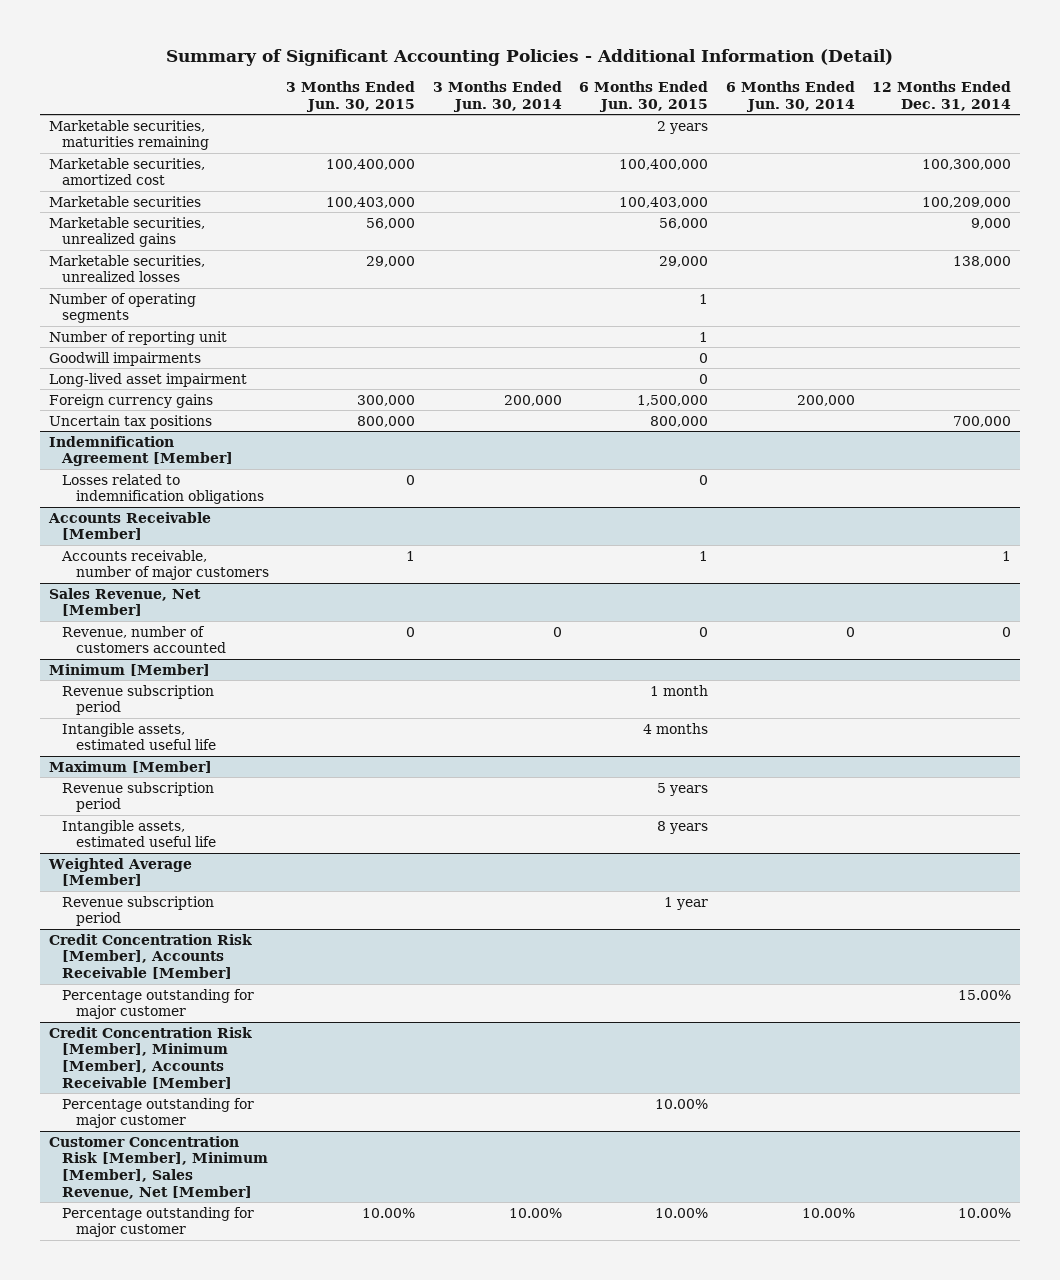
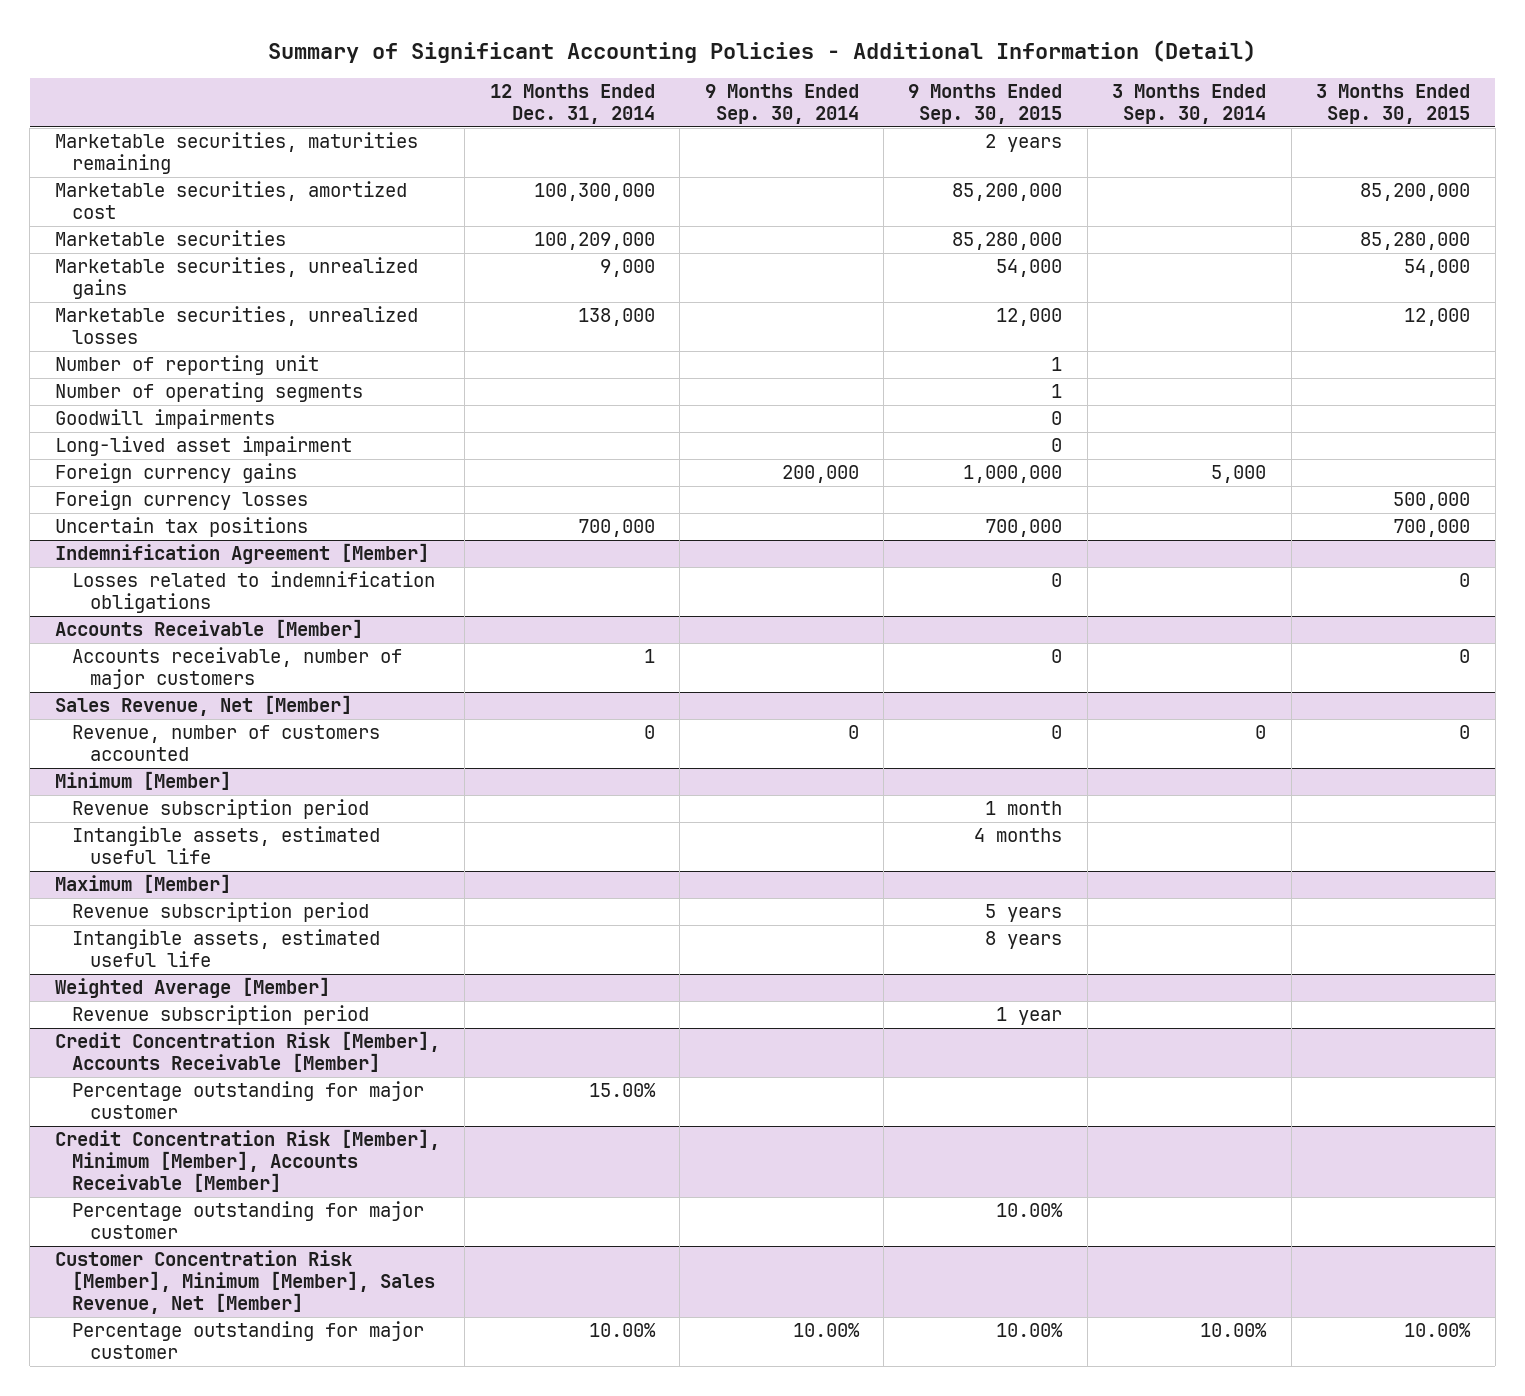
[286,81,416,112] 3 Months Ended Jun. 30, 2015 -> none
[432,81,562,112] 3 Months Ended Jun. 30, 2014 -> none
[579,81,709,112] 6 Months Ended Jun. 30, 2015 -> none
[725,81,855,112] 6 Months Ended Jun. 30, 2014 -> none
none -> [704,84,859,125] 9 Months Ended Sep. 30, 2014
none -> [908,84,1063,125] 9 Months Ended Sep. 30, 2015
none -> [1112,84,1267,125] 3 Months Ended Sep. 30, 2014
none -> [1316,84,1471,125] 3 Months Ended Sep. 30, 2015
[48,292,196,324] Number of operating segments -> [54,382,363,403] Number of operating segments
none -> [54,490,308,511] Foreign currency losses

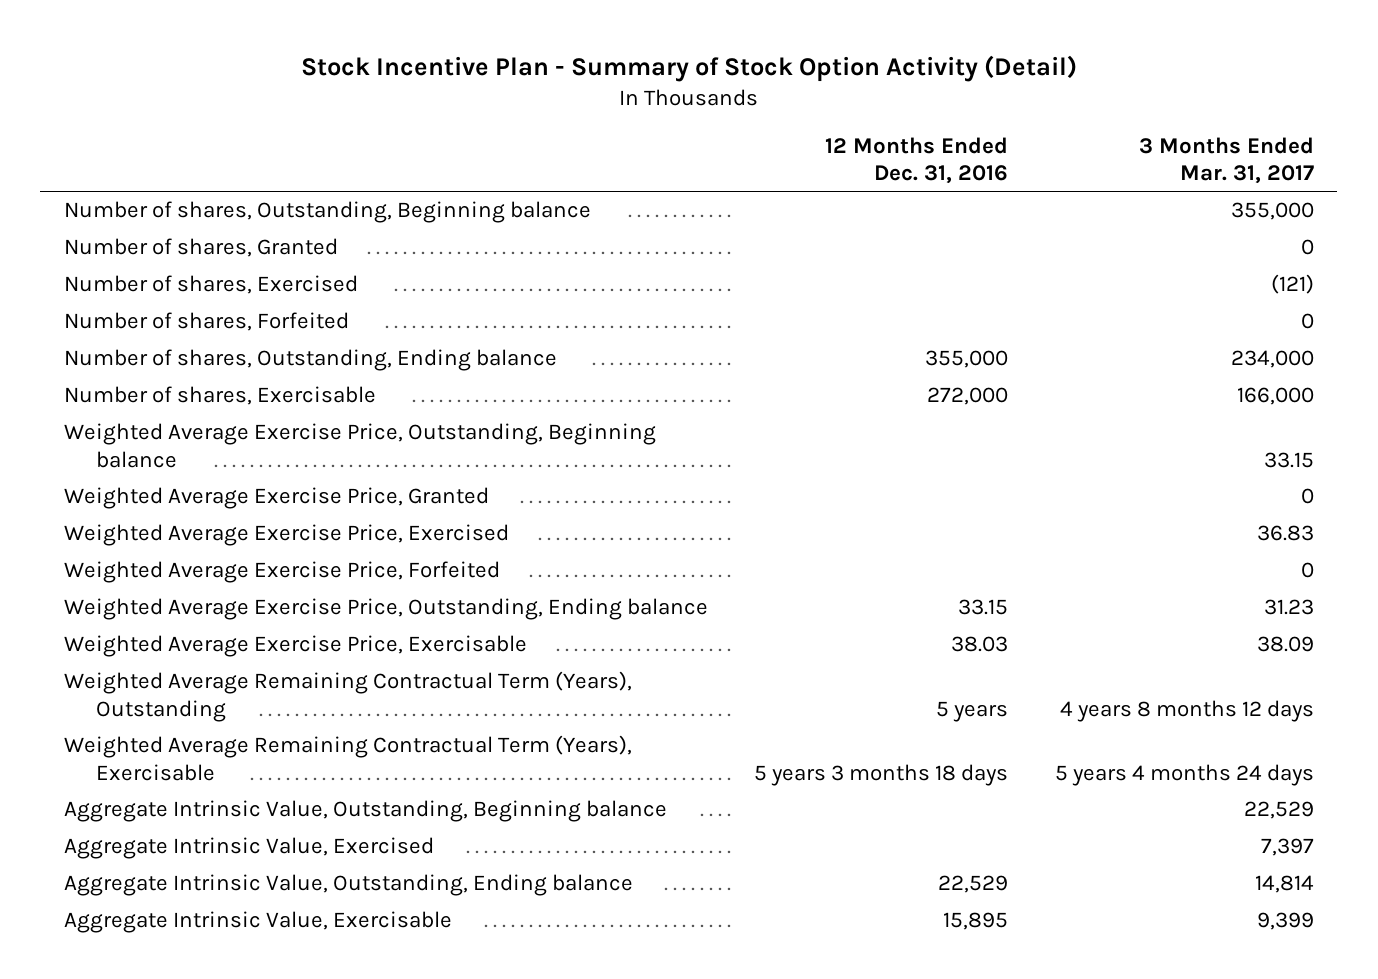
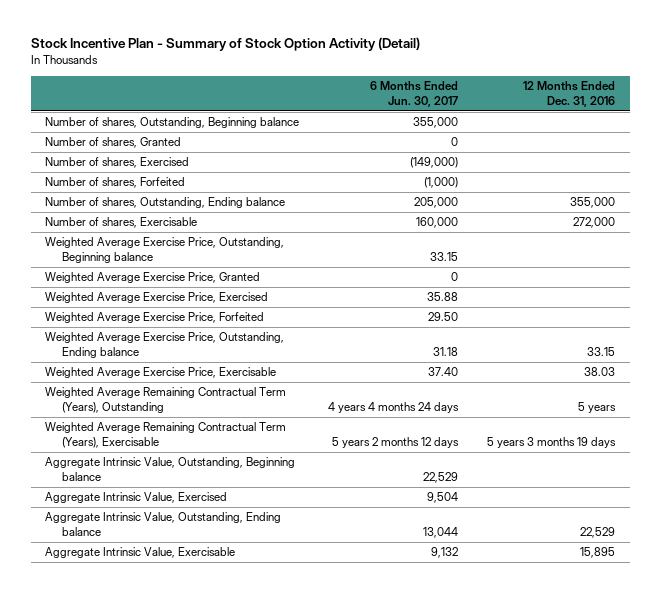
[1138,136,1314,185] 3 Months Ended Mar. 31, 2017 -> none
none -> [370,80,459,107] 6 Months Ended Jun. 30, 2017
[754,763,1009,786] 5 years 3 months 18 days -> [487,437,617,449] 5 years 3 months 19 days

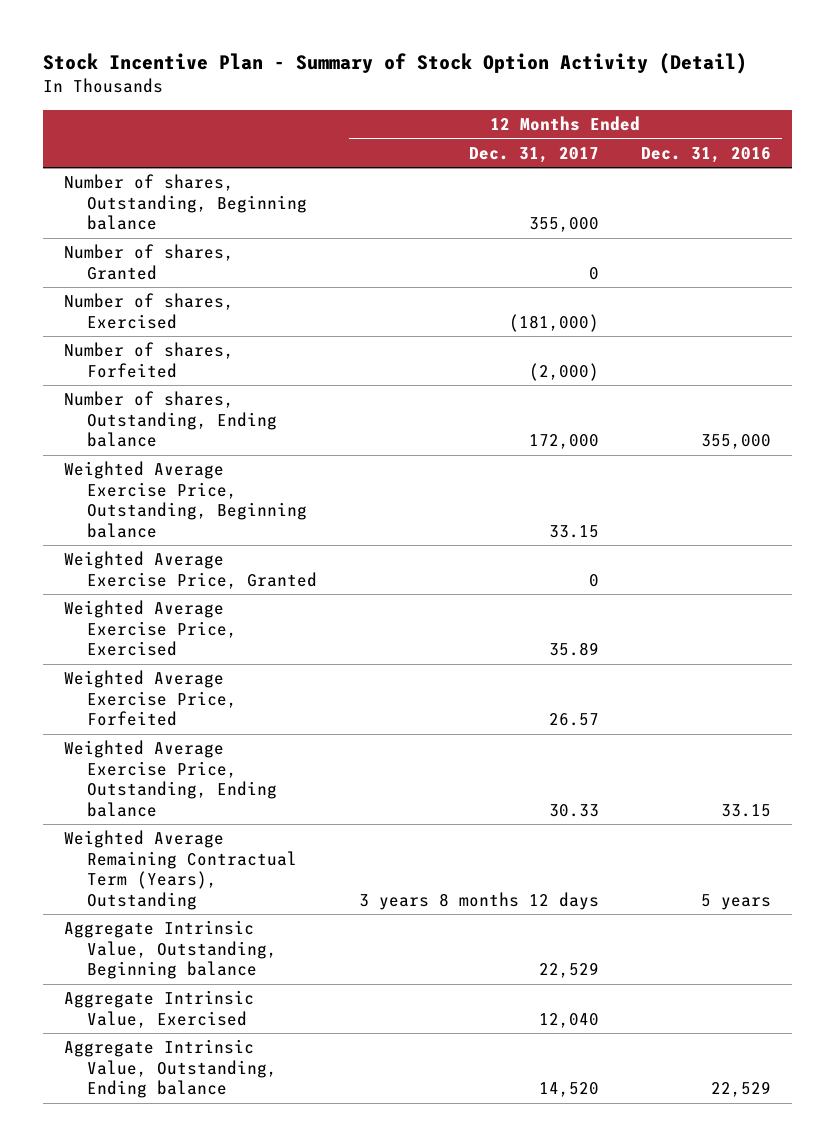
[370,80,459,107] 6 Months Ended Jun. 30, 2017 -> none
none -> [469,146,600,163] Dec. 31, 2017
[45,217,198,229] Number of shares, Exercisable -> none
[45,367,277,379] Weighted Average Exercise Price, Exercisable -> none
[45,422,287,449] Weighted Average Remaining Contractual Term (Years), Exercisable -> none
[45,547,236,559] Aggregate Intrinsic Value, Exercisable -> none

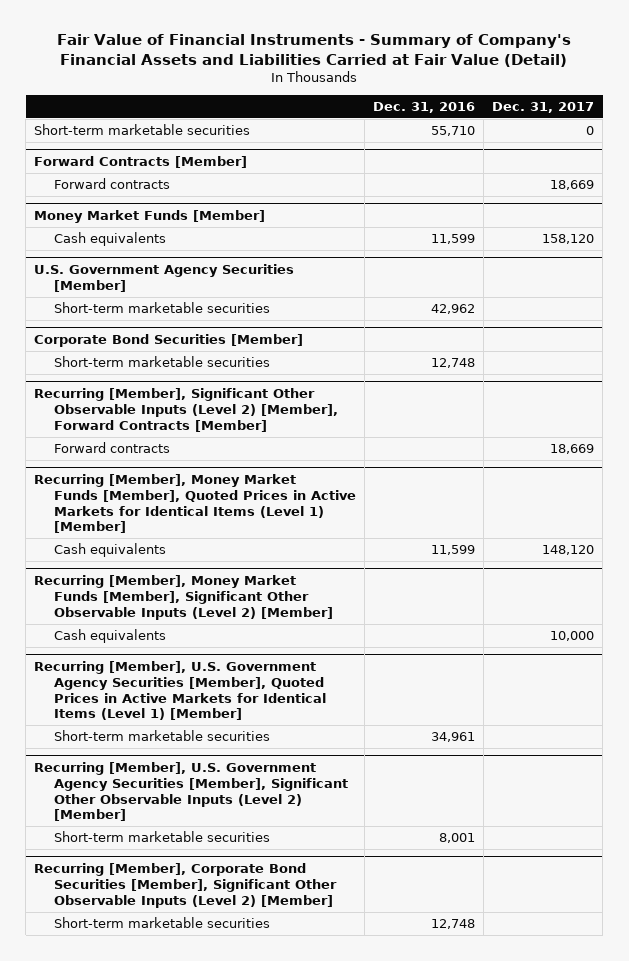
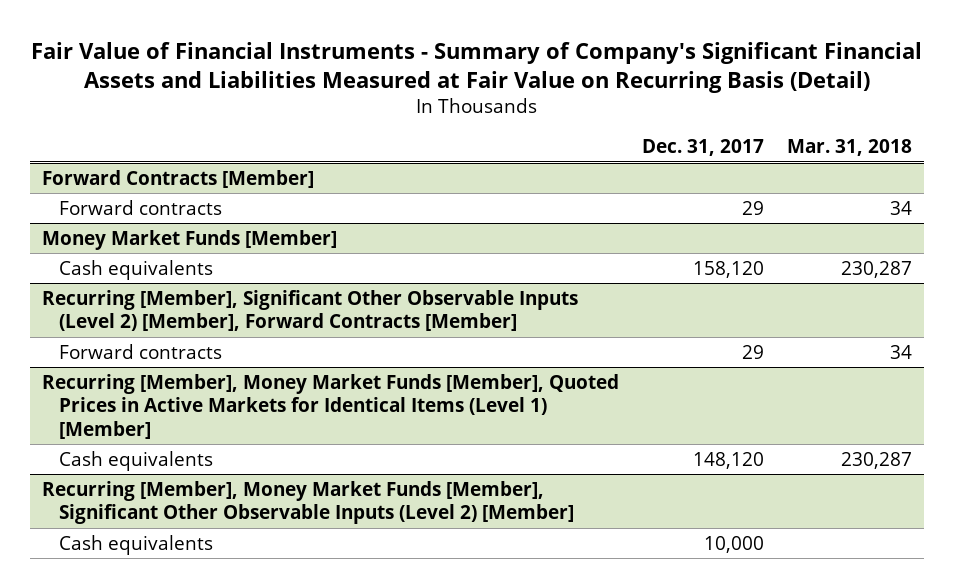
[57,34,572,67] Fair Value of Financial Instruments - Summary of Company's Financial Assets and Liabilities Carried at Fair Value (Detail) -> [30,41,922,93] Fair Value of Financial Instruments - Summary of Company's Significant Financial Assets and Liabilities Measured at Fair Value on Recurring Basis (Detail)
[372,101,475,113] Dec. 31, 2016 -> none
none -> [787,139,913,157] Mar. 31, 2018
[34,124,251,136] Short-term marketable securities -> none
[550,180,595,191] 18,669 -> [741,200,764,215] 29
[34,264,295,292] U.S. Government Agency Securities [Member] -> none
[53,302,270,314] Short-term marketable securities -> none
[34,334,304,348] Corporate Bond Securities [Member] -> none
[53,356,270,368] Short-term marketable securities -> none
[550,444,595,455] 18,669 -> [741,344,764,359] 29
[34,661,326,721] Recurring [Member], U.S. Government Agency Securities [Member], Quoted Prices in Active Markets for Identical Items (Level 1) [Member] -> none
[53,730,270,742] Short-term marketable securities -> none
[34,762,348,822] Recurring [Member], U.S. Government Agency Securities [Member], Significant Other Observable Inputs (Level 2) [Member] -> none
[53,831,270,843] Short-term marketable securities -> none
[34,863,337,908] Recurring [Member], Corporate Bond Securities [Member], Significant Other Observable Inputs (Level 2) [Member] -> none
[53,917,270,929] Short-term marketable securities -> none

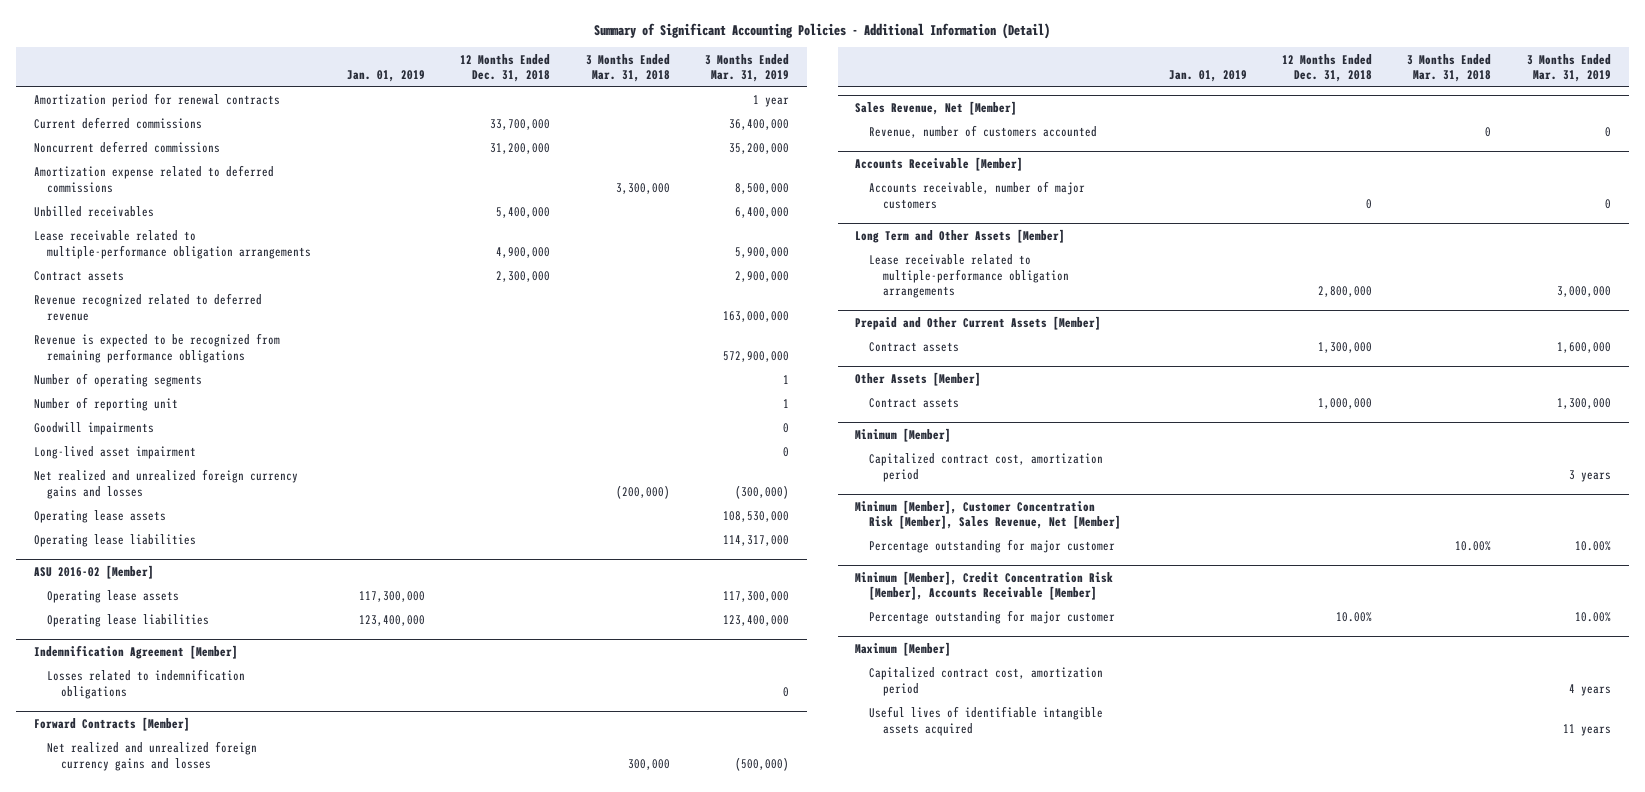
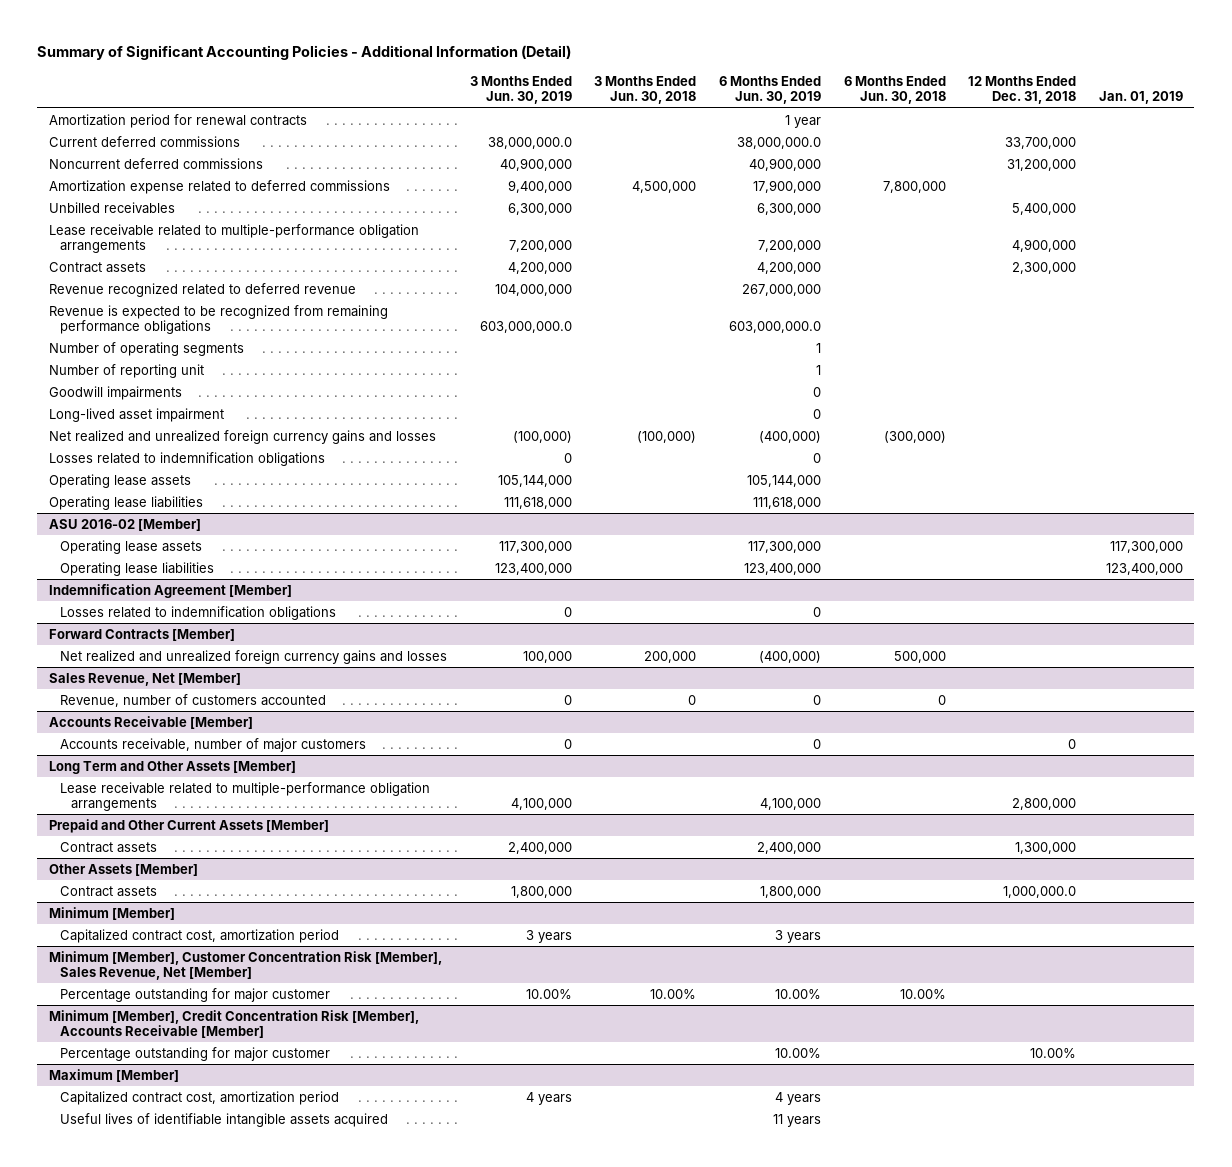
[585,53,670,82] 3 Months Ended Mar. 31, 2018 -> none
[705,53,790,82] 3 Months Ended Mar. 31, 2019 -> none
none -> [469,76,572,105] 3 Months Ended Jun. 30, 2019
none -> [594,76,697,105] 3 Months Ended Jun. 30, 2018
none -> [718,76,821,105] 6 Months Ended Jun. 30, 2019
none -> [843,76,946,105] 6 Months Ended Jun. 30, 2018
none -> [48,451,325,466] Losses related to indemnification obligations
[1318,398,1373,410] 1,000,000 -> [1003,885,1077,898] 1,000,000.0

